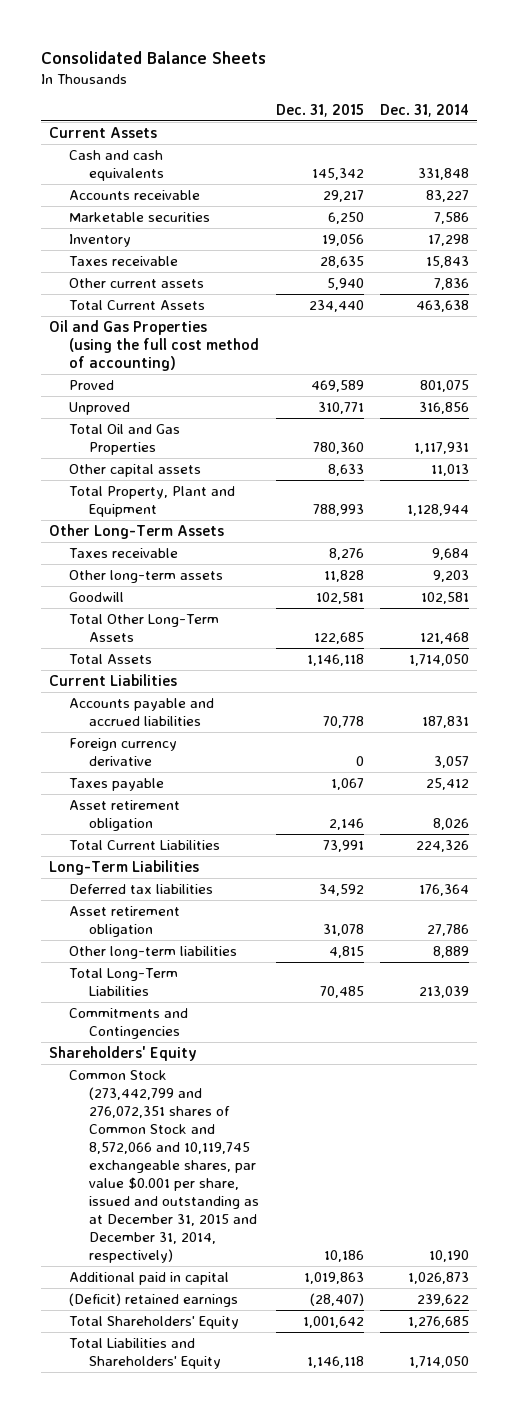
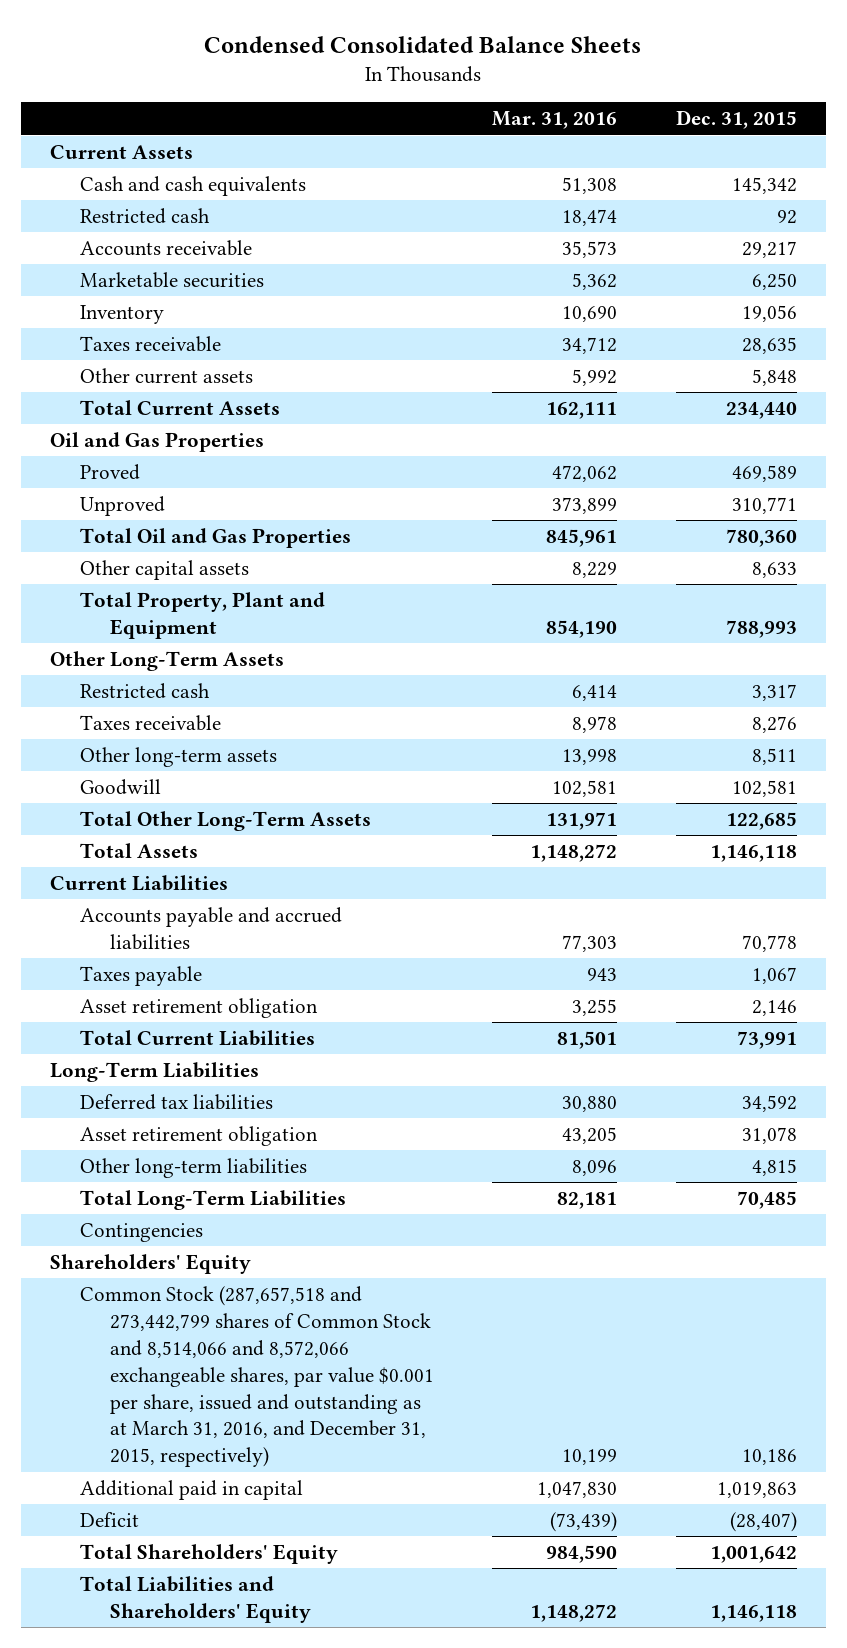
[41,51,267,65] Consolidated Balance Sheets -> [204,36,642,54] Condensed Consolidated Balance Sheets
[380,103,470,117] Dec. 31, 2014 -> none
none -> [492,111,618,130] Mar. 31, 2016
none -> [79,208,210,225] Restricted cash
[326,278,364,291] 5,940 -> [752,369,798,387] 5,848
[49,320,260,372] Oil and Gas Properties (using the full cost method of accounting) -> [49,432,264,453] Oil and Gas Properties
none -> [79,683,210,700] Restricted cash
[323,570,364,583] 11,828 -> [752,748,798,766] 8,511
[69,738,178,767] Foreign currency derivative -> none
[69,1008,189,1040] Commitments and Contingencies -> [79,1223,203,1243] Contingencies
[69,1070,260,1263] Common Stock (273,442,799 and 276,072,351 shares of Common Stock and 8,572,066 and 10,119,745 exchangeable shares, par value $0.001 per share, issued and outstanding as at December 31, 2015 and December 31, 2014, respectively) -> [79,1286,434,1468] Common Stock (287,657,518 and 273,442,799 shares of Common Stock and 8,514,066 and 8,572,066 exchangeable shares, par value $0.001 per share, issued and outstanding as at March 31, 2016, and December 31, 2015, respectively)
[69,1293,239,1308] (Deficit) retained earnings -> [79,1512,139,1528] Deficit

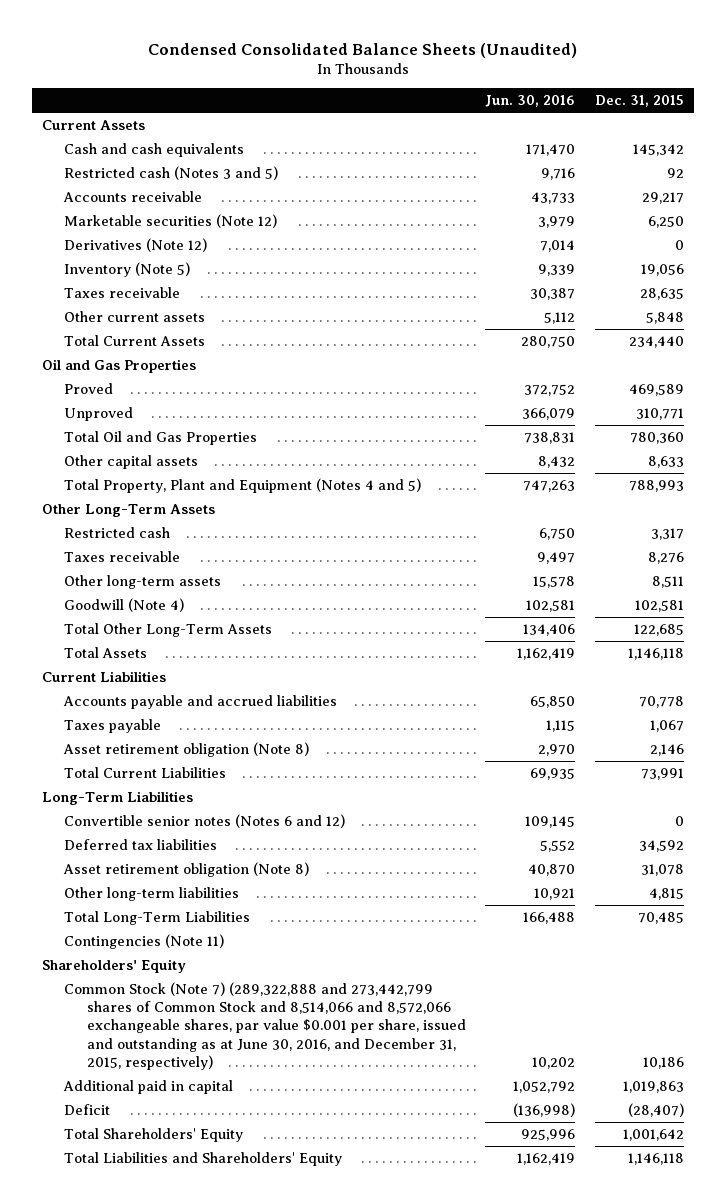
[204,36,642,54] Condensed Consolidated Balance Sheets -> [147,42,577,58] Condensed Consolidated Balance Sheets (Unaudited)
[492,111,618,130] Mar. 31, 2016 -> none
none -> [485,95,576,108] Jun. 30, 2016
[79,208,210,225] Restricted cash -> [64,165,279,180] Restricted cash (Notes 3 and 5)
[79,272,264,289] Marketable securities -> [64,213,278,228] Marketable securities (Note 12)
none -> [64,237,208,252] Derivatives (Note 12)
[79,305,164,325] Inventory -> [64,261,191,277] Inventory (Note 5)
[79,592,325,639] Total Property, Plant and Equipment -> [64,477,422,493] Total Property, Plant and Equipment (Notes 4 and 5)
[79,779,161,796] Goodwill -> [64,597,185,612] Goodwill (Note 4)
[79,998,318,1019] Asset retirement obligation -> [63,741,310,757] Asset retirement obligation (Note 8)
none -> [64,813,346,828] Convertible senior notes (Notes 6 and 12)
[79,1126,318,1147] Asset retirement obligation -> [63,861,310,877] Asset retirement obligation (Note 8)
[79,1223,203,1243] Contingencies -> [64,933,225,949] Contingencies (Note 11)
[79,1286,434,1468] Common Stock (287,657,518 and 273,442,799 shares of Common Stock and 8,514,066 and 8,572,066 exchangeable shares, par value $0.001 per share, issued and outstanding as at March 31, 2016, and December 31, 2015, respectively) -> [64,981,466,1070] Common Stock (Note 7) (289,322,888 and 273,442,799 shares of Common Stock and 8,514,066 and 8,572,066 exchangeable shares, par value $0.001 per share, issued and outstanding as at June 30, 2016, and December 31, 2015, respectively)

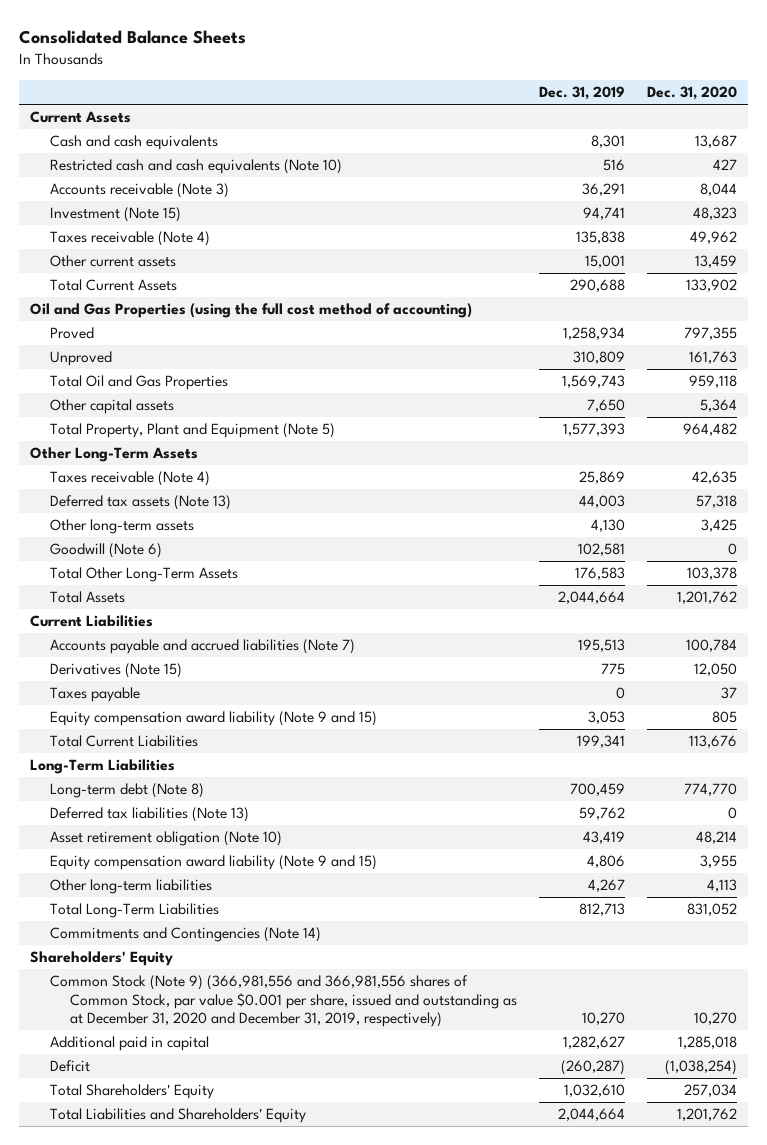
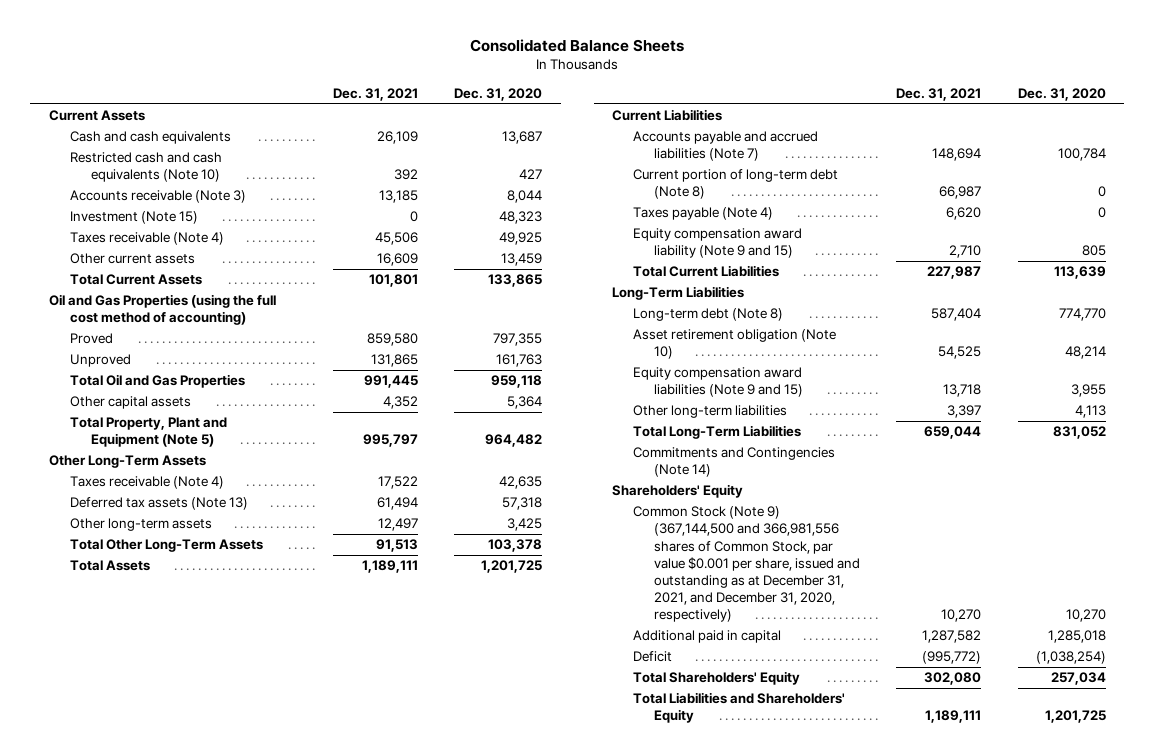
[539,86,626,101] Dec. 31, 2019 -> none
none -> [332,87,418,101] Dec. 31, 2021
[689,231,737,245] 49,962 -> [499,232,543,246] 49,925
[685,279,737,293] 133,902 -> [488,274,543,288] 133,865
[50,543,163,559] Goodwill (Note 6) -> none
[676,591,737,605] 1,201,762 -> [481,560,543,574] 1,201,725
[50,663,183,679] Derivatives (Note 15) -> none
none -> [632,169,838,200] Current portion of long-term debt (Note 8)
[50,687,141,703] Taxes payable -> [632,207,773,221] Taxes payable (Note 4)
[720,687,737,700] 37 -> [1097,207,1106,219] 0
[688,735,737,749] 113,676 -> [1053,266,1106,280] 113,639
[50,807,250,823] Deferred tax liabilities (Note 13) -> none
[50,855,378,871] Equity compensation award liability (Note 9 and 15) -> [632,367,803,398] Equity compensation award liabilities (Note 9 and 15)
[50,975,518,1027] Common Stock (Note 9) (366,981,556 and 366,981,556 shares of Common Stock, par value $0.001 per share, issued and outstanding as at December 31, 2020 and December 31, 2019, respectively) -> [632,506,860,622] Common Stock (Note 9) (367,144,500 and 366,981,556 shares of Common Stock, par value $0.001 per share, issued and outstanding as at December 31, 2021, and December 31, 2020, respectively)
[676,1108,737,1122] 1,201,762 -> [1044,710,1106,724] 1,201,725

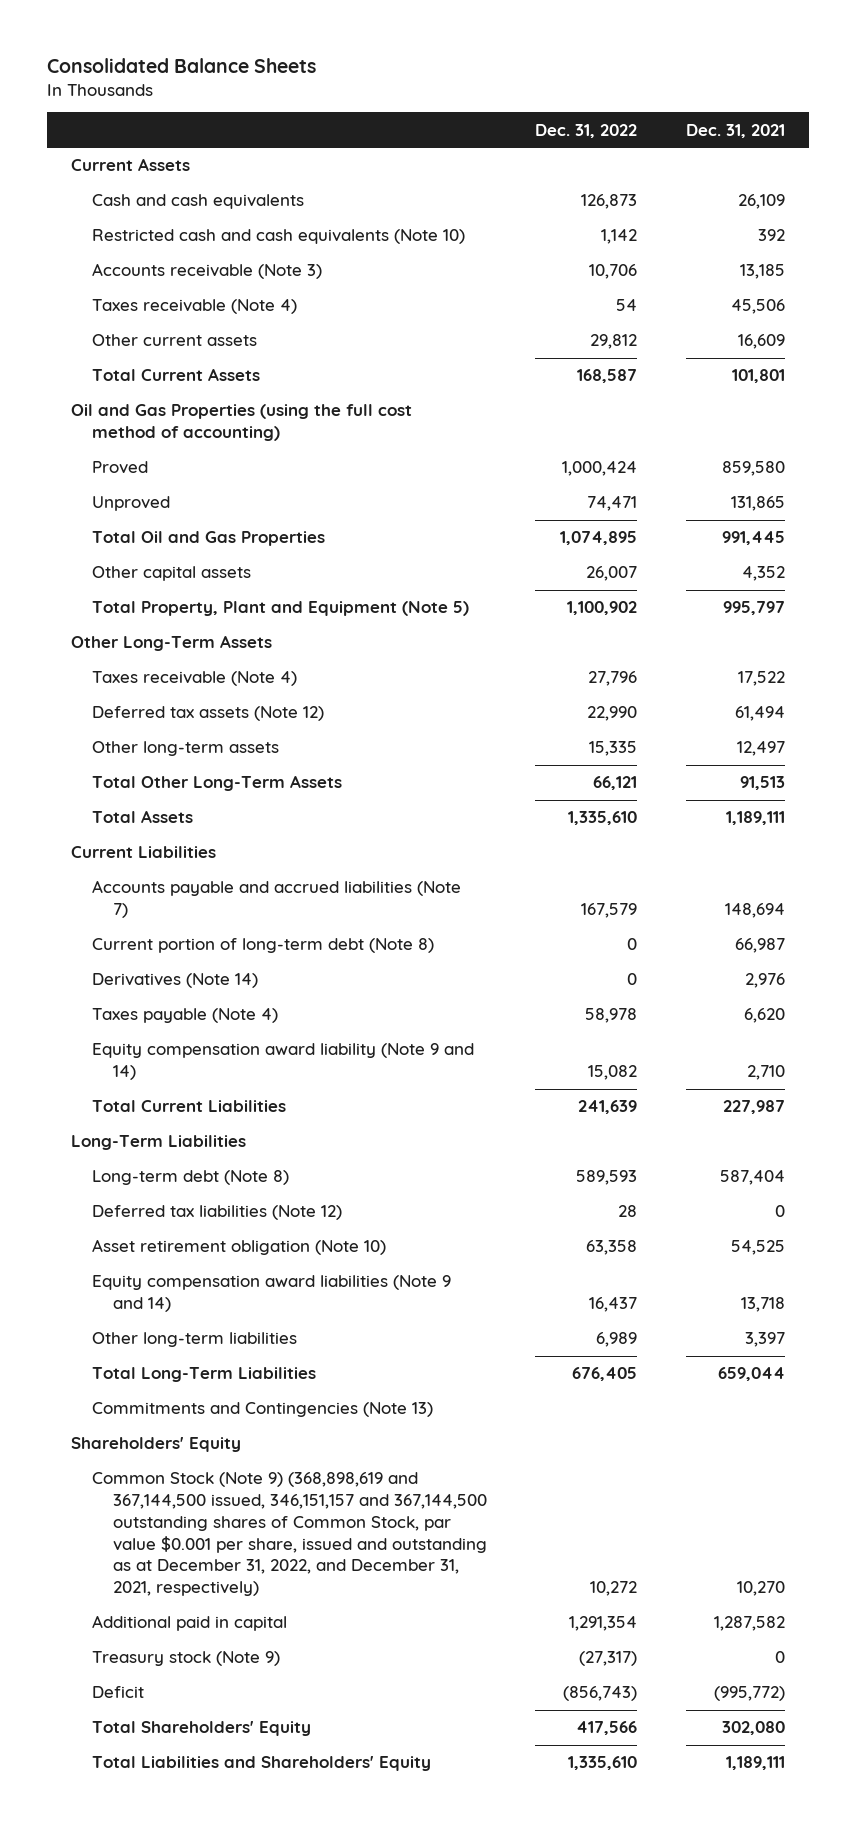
[454,87,543,101] Dec. 31, 2020 -> none
none -> [535,123,638,138] Dec. 31, 2022
[69,211,198,225] Investment (Note 15) -> none
[69,497,248,511] Deferred tax assets (Note 13) -> [91,706,324,722] Deferred tax assets (Note 12)
none -> [91,973,258,989] Derivatives (Note 14)
[632,228,802,259] Equity compensation award liability (Note 9 and 15) -> [91,1043,474,1081] Equity compensation award liability (Note 9 and 14)
none -> [91,1205,342,1221] Deferred tax liabilities (Note 12)
[632,367,803,398] Equity compensation award liabilities (Note 9 and 15) -> [91,1275,451,1313] Equity compensation award liabilities (Note 9 and 14)
[632,447,835,478] Commitments and Contingencies (Note 14) -> [91,1402,433,1418] Commitments and Contingencies (Note 13)
[632,506,860,622] Common Stock (Note 9) (367,144,500 and 366,981,556 shares of Common Stock, par value $0.001 per share, issued and outstanding as at December 31, 2021, and December 31, 2020, respectively) -> [91,1472,487,1597] Common Stock (Note 9) (368,898,619 and 367,144,500 issued, 346,151,157 and 367,144,500 outstanding shares of Common Stock, par value $0.001 per share, issued and outstanding as at December 31, 2022, and December 31, 2021, respectively)
none -> [91,1651,280,1667] Treasury stock (Note 9)

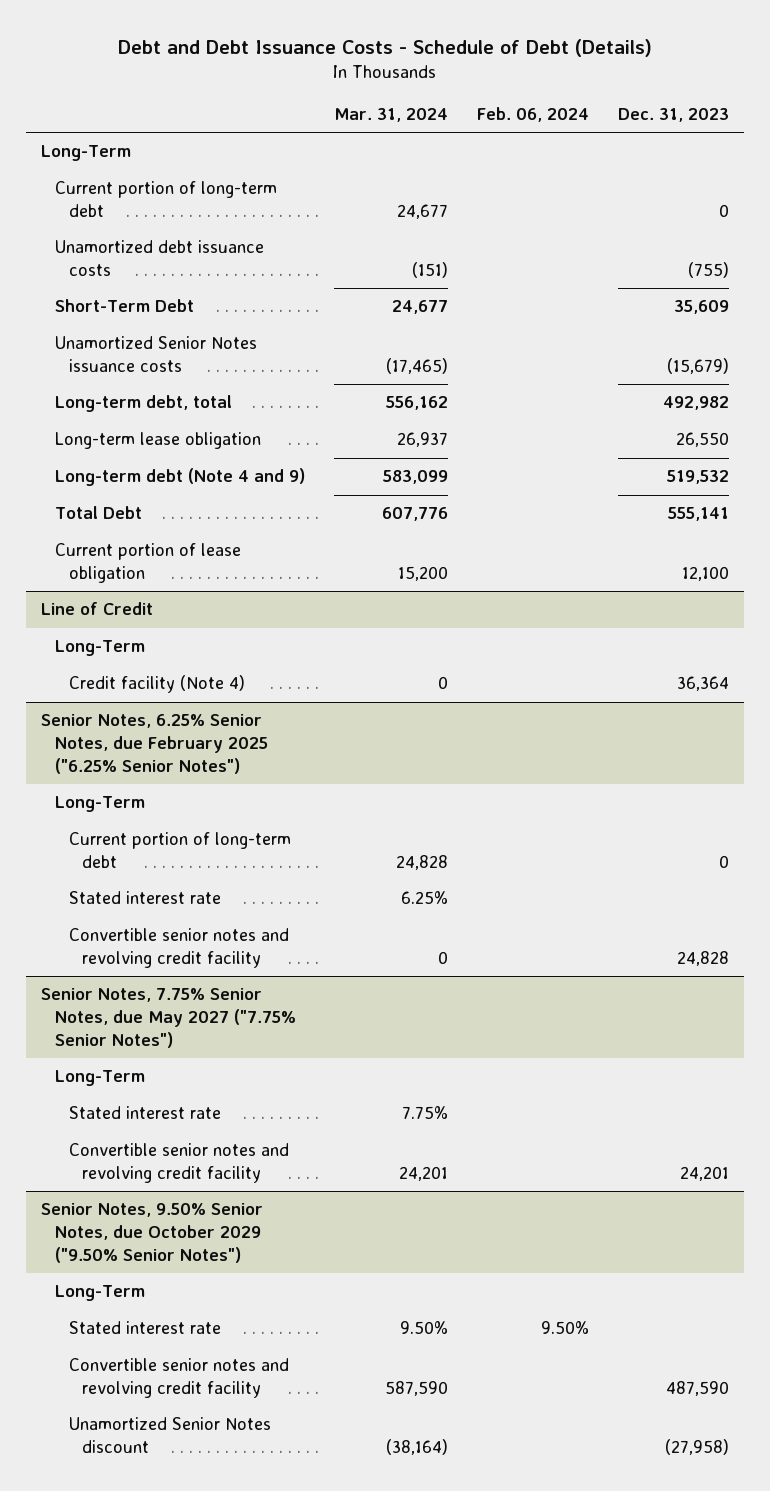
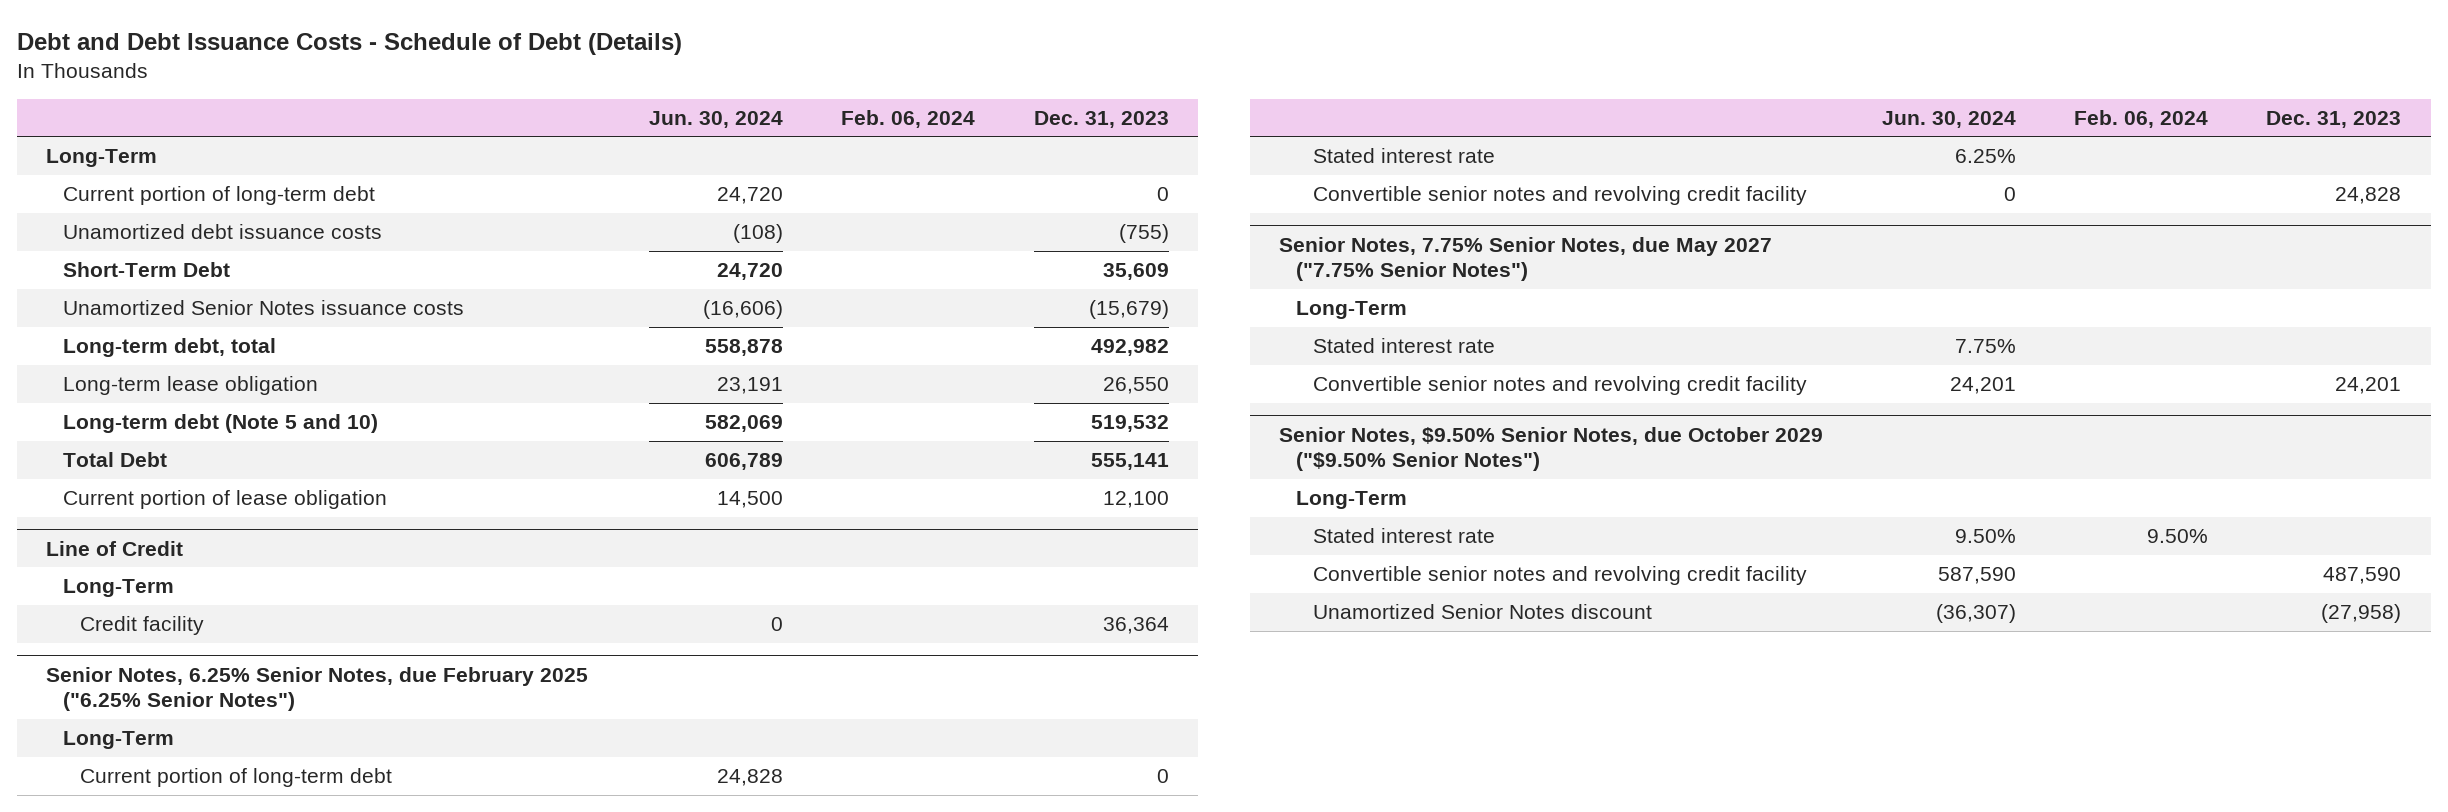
[333,108,448,123] Mar. 31, 2024 -> none
none -> [648,110,783,128] Jun. 30, 2024
[54,468,305,487] Long-term debt (Note 4 and 9) -> [63,413,379,433] Long-term debt (Note 5 and 10)
[68,675,245,694] Credit facility (Note 4) -> [79,615,204,635] Credit facility
[40,1203,263,1263] Senior Notes, 9.50% Senior Notes, due October 2029 ("9.50% Senior Notes") -> [1279,426,1824,472] Senior Notes, $9.50% Senior Notes, due October 2029 ("$9.50% Senior Notes")

